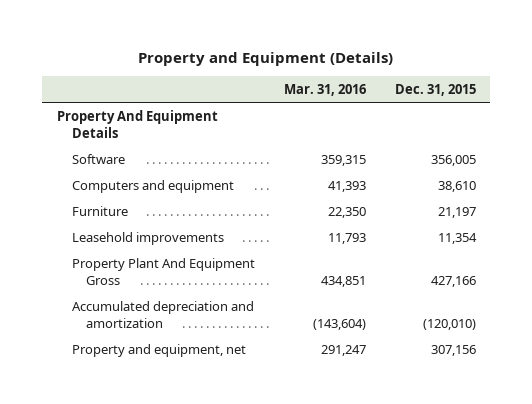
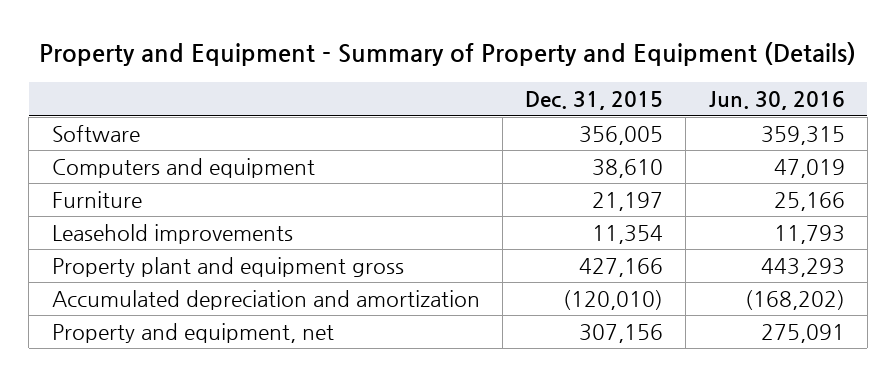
[138,51,394,66] Property and Equipment (Details) -> [39,42,857,67] Property and Equipment - Summary of Property and Equipment (Details)
[283,83,366,96] Mar. 31, 2016 -> none
none -> [708,91,845,111] Jun. 30, 2016
[56,109,218,138] Property And Equipment Details -> none
[71,257,255,285] Property Plant And Equipment Gross -> [51,257,404,278] Property plant and equipment gross

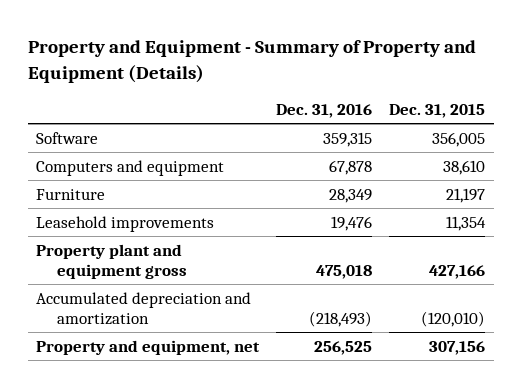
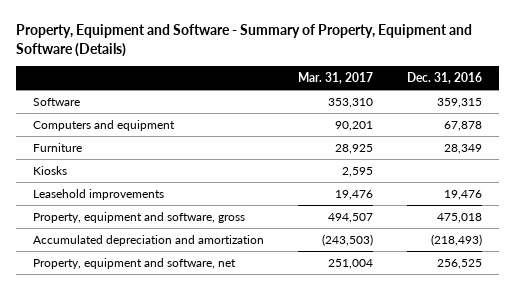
[28,40,477,83] Property and Equipment - Summary of Property and Equipment (Details) -> [16,24,473,57] Property, Equipment and Software - Summary of Property, Equipment and Software (Details)
[389,103,486,118] Dec. 31, 2015 -> none
none -> [298,71,374,84] Mar. 31, 2017
none -> [33,166,68,176] Kiosks
[36,243,187,279] Property plant and equipment gross -> [33,212,246,224] Property, equipment and software, gross
[36,339,261,355] Property and equipment, net -> [33,258,237,270] Property, equipment and software, net

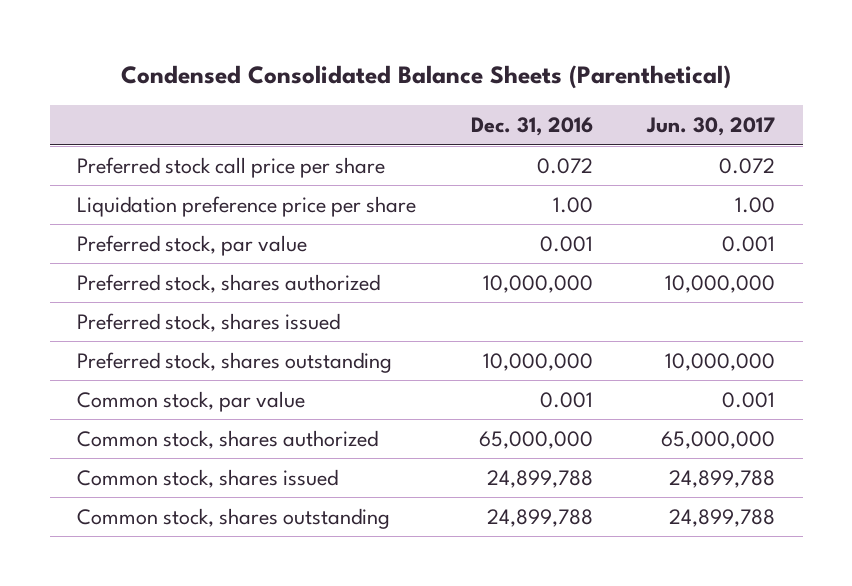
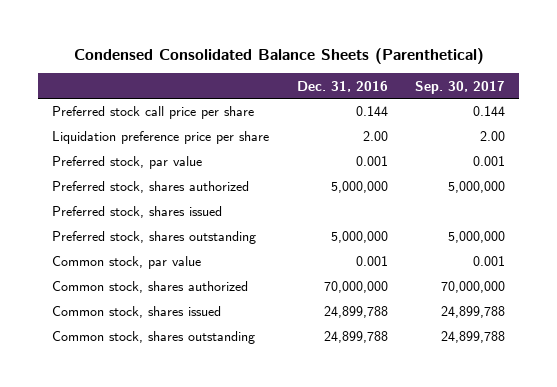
[646,117,776,137] Jun. 30, 2017 -> none
none -> [415,80,506,94] Sep. 30, 2017
[536,157,593,174] 0.072 -> [355,106,388,117] 0.144
[552,196,593,213] 1.00 -> [362,131,388,142] 2.00
[482,274,593,293] 10,000,000 -> [330,181,388,194] 5,000,000
[482,352,593,371] 10,000,000 -> [330,231,388,244] 5,000,000
[478,430,593,449] 65,000,000 -> [323,281,388,294] 70,000,000

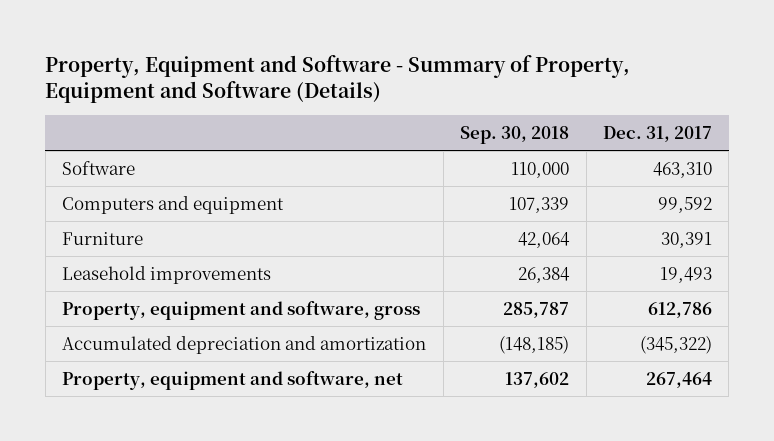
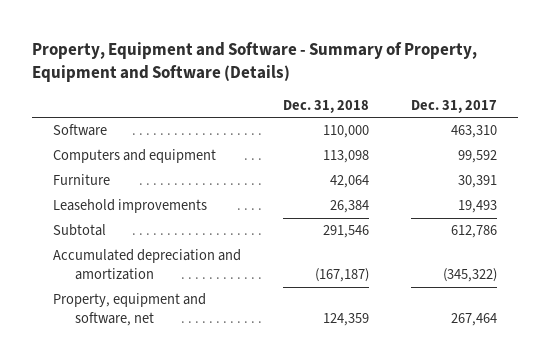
[460,126,570,145] Sep. 30, 2018 -> none
none -> [282,99,369,113] Dec. 31, 2018
[62,300,421,320] Property, equipment and software, gross -> [52,224,106,237] Subtotal

